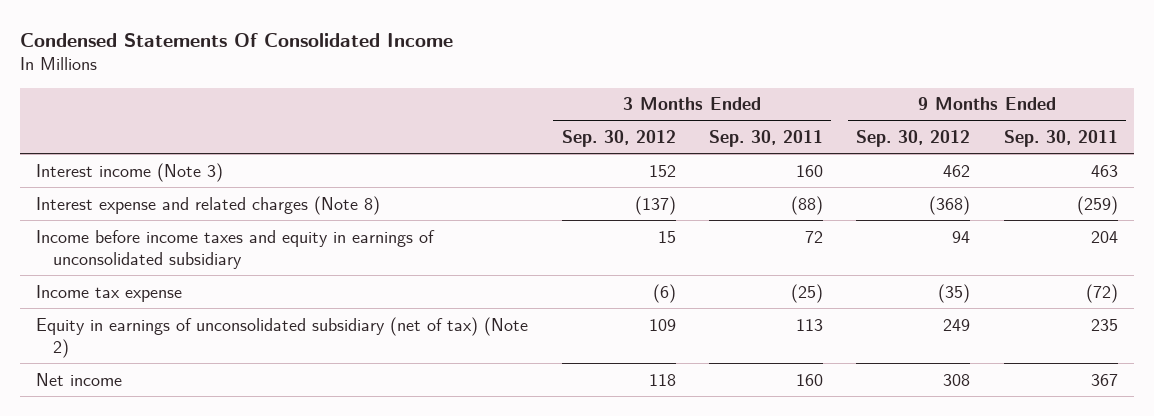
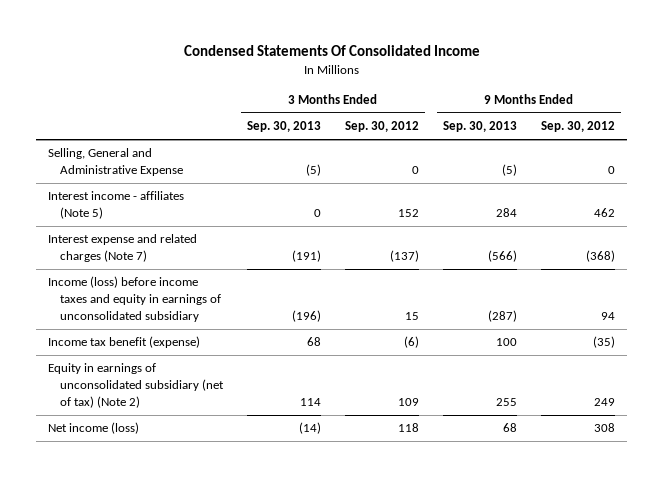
[708,130,823,148] Sep. 30, 2011 -> none
[1003,130,1118,148] Sep. 30, 2011 -> none
none -> [247,121,322,133] Sep. 30, 2013
none -> [442,121,517,133] Sep. 30, 2013
none -> [48,148,184,177] Selling, General and Administrative Expense
[36,162,224,182] Interest income (Note 3) -> [48,191,185,220] Interest income - affiliates (Note 5)
[36,195,381,215] Interest expense and related charges (Note 8) -> [48,234,198,263] Interest expense and related charges (Note 7)
[36,229,436,270] Income before income taxes and equity in earnings of unconsolidated subsidiary -> [48,276,222,322] Income (loss) before income taxes and equity in earnings of unconsolidated subsidiary
[36,284,183,302] Income tax expense -> [48,336,201,349] Income tax benefit (expense)
[36,372,123,386] Net income -> [48,422,140,435] Net income (loss)

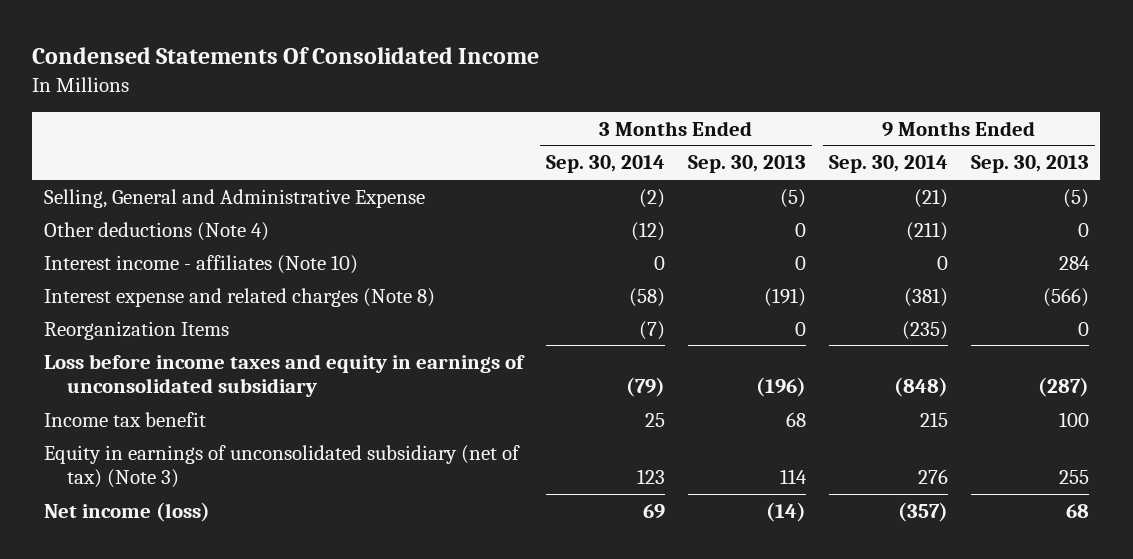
[344,121,419,133] Sep. 30, 2012 -> none
[540,121,615,133] Sep. 30, 2012 -> none
none -> [545,155,665,174] Sep. 30, 2014
none -> [828,155,948,174] Sep. 30, 2014
none -> [43,221,269,241] Other deductions (Note 4)
[48,191,185,220] Interest income - affiliates (Note 5) -> [43,254,358,274] Interest income - affiliates (Note 10)
[48,234,198,263] Interest expense and related charges (Note 7) -> [43,287,435,307] Interest expense and related charges (Note 8)
none -> [43,320,229,340] Reorganization Items
[48,276,222,322] Income (loss) before income taxes and equity in earnings of unconsolidated subsidiary -> [43,353,525,398] Loss before income taxes and equity in earnings of unconsolidated subsidiary
[48,336,201,349] Income tax benefit (expense) -> [43,411,206,427] Income tax benefit
[48,363,225,408] Equity in earnings of unconsolidated subsidiary (net of tax) (Note 2) -> [43,444,520,489] Equity in earnings of unconsolidated subsidiary (net of tax) (Note 3)

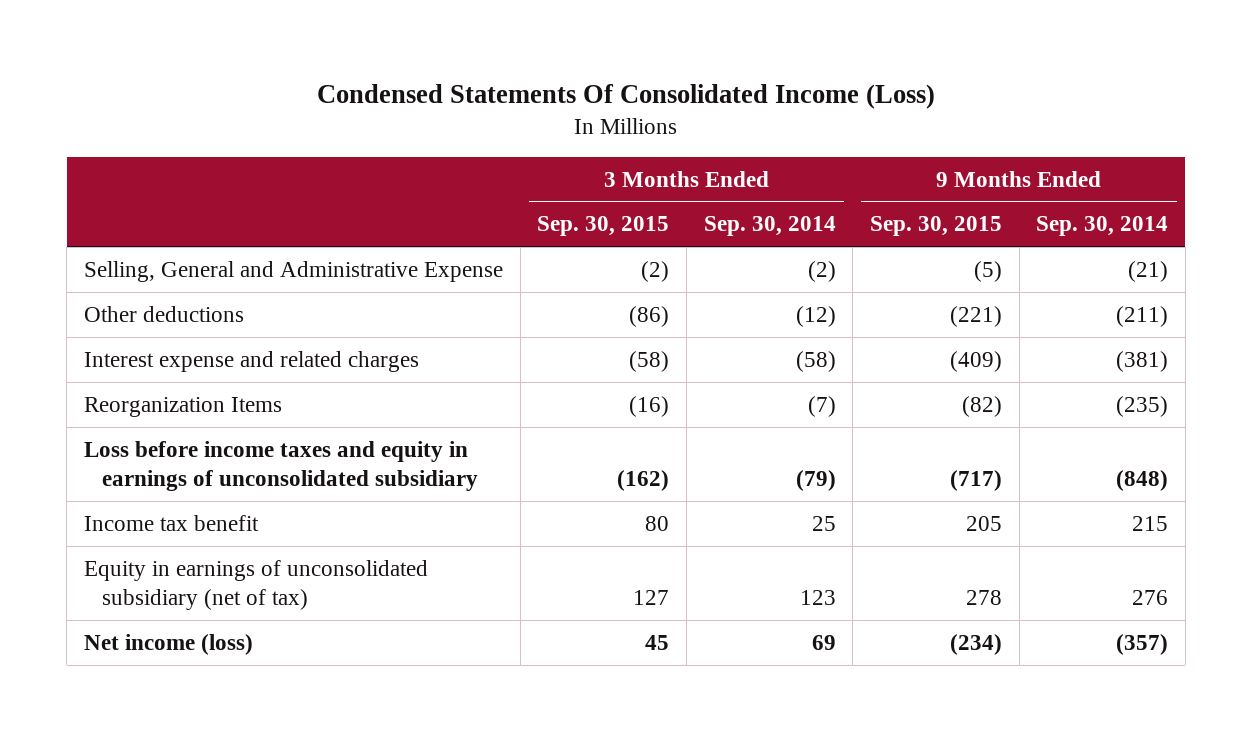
[32,47,540,65] Condensed Statements Of Consolidated Income -> [317,83,936,109] Condensed Statements Of Consolidated Income (Loss)
[687,155,806,174] Sep. 30, 2013 -> none
[970,155,1089,174] Sep. 30, 2013 -> none
none -> [537,216,670,237] Sep. 30, 2015
none -> [870,216,1003,237] Sep. 30, 2015
[43,254,358,274] Interest income - affiliates (Note 10) -> none
[43,221,269,241] Other deductions (Note 4) -> [84,305,245,322] Other deductions
[43,287,435,307] Interest expense and related charges (Note 8) -> [84,350,420,372] Interest expense and related charges
[43,444,520,489] Equity in earnings of unconsolidated subsidiary (net of tax) (Note 3) -> [84,559,429,610] Equity in earnings of unconsolidated subsidiary (net of tax)

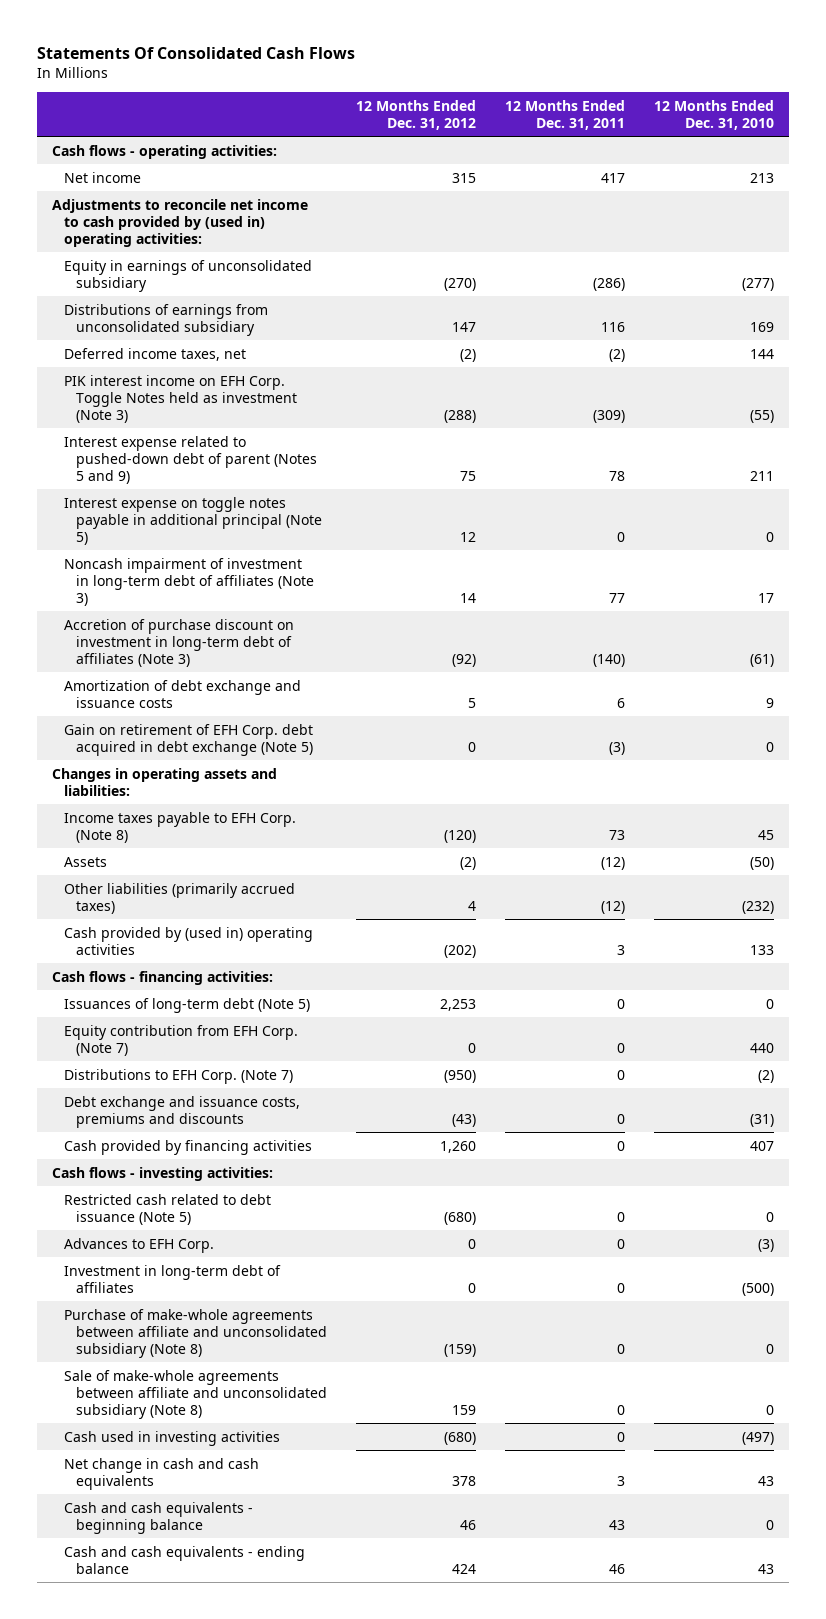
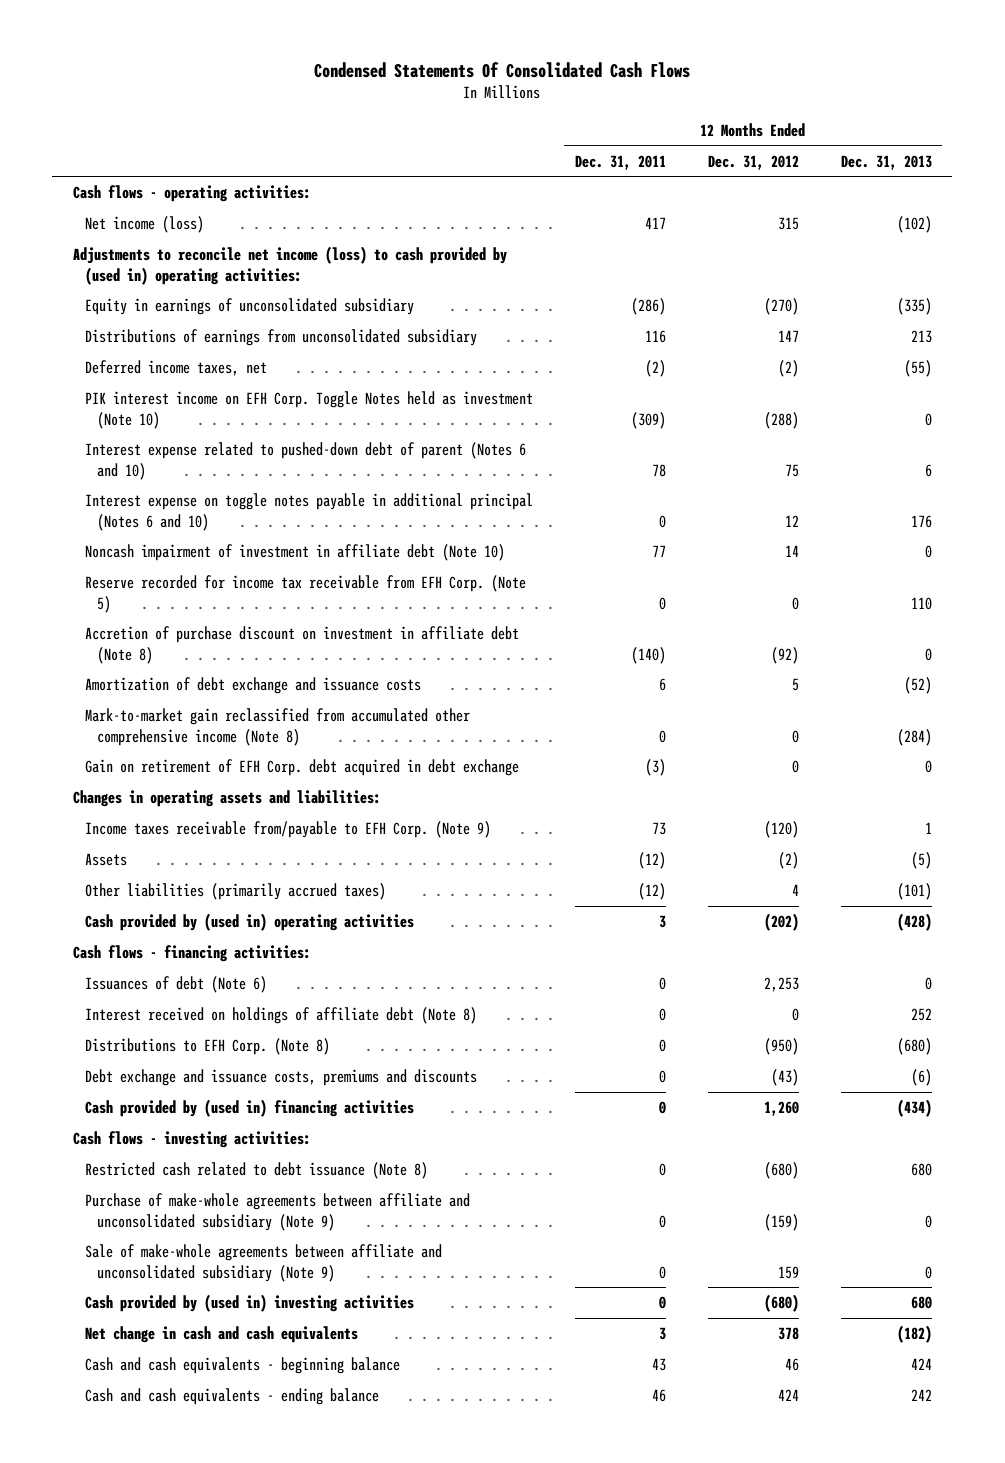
[37,47,356,60] Statements Of Consolidated Cash Flows -> [314,61,691,78] Condensed Statements Of Consolidated Cash Flows
[654,99,775,130] 12 Months Ended Dec. 31, 2010 -> none
none -> [840,154,932,170] Dec. 31, 2013
[63,171,141,183] Net income -> [85,216,205,234] Net income (loss)
[51,198,308,247] Adjustments to reconcile net income to cash provided by (used in) operating activities: -> [72,246,507,285] Adjustments to reconcile net income (loss) to cash provided by (used in) operating activities:
[63,374,297,423] PIK interest income on EFH Corp. Toggle Notes held as investment (Note 3) -> [85,391,534,429] PIK interest income on EFH Corp. Toggle Notes held as investment (Note 10)
[63,435,317,484] Interest expense related to pushed-down debt of parent (Notes 5 and 9) -> [85,442,527,480] Interest expense related to pushed-down debt of parent (Notes 6 and 10)
[63,496,322,545] Interest expense on toggle notes payable in additional principal (Note 5) -> [85,493,534,531] Interest expense on toggle notes payable in additional principal (Notes 6 and 10)
[63,557,314,606] Noncash impairment of investment in long-term debt of affiliates (Note 3) -> [85,544,506,562] Noncash impairment of investment in affiliate debt (Note 10)
none -> [85,575,527,613] Reserve recorded for income tax receivable from EFH Corp. (Note 5)
[63,618,294,667] Accretion of purchase discount on investment in long-term debt of affiliates (Note 3) -> [85,626,520,664] Accretion of purchase discount on investment in affiliate debt (Note 8)
none -> [85,708,471,746] Mark-to-market gain reclassified from accumulated other comprehensive income (Note 8)
[63,723,313,756] Gain on retirement of EFH Corp. debt acquired in debt exchange (Note 5) -> [85,759,520,777] Gain on retirement of EFH Corp. debt acquired in debt exchange
[63,811,296,843] Income taxes payable to EFH Corp. (Note 8) -> [85,821,492,839] Income taxes receivable from/payable to EFH Corp. (Note 9)
[63,1024,298,1056] Equity contribution from EFH Corp. (Note 7) -> none
[63,997,310,1013] Issuances of long-term debt (Note 5) -> [85,976,268,994] Issuances of debt (Note 6)
none -> [85,1007,478,1025] Interest received on holdings of affiliate debt (Note 8)
[63,1068,293,1084] Distributions to EFH Corp. (Note 7) -> [85,1038,331,1056] Distributions to EFH Corp. (Note 8)
[63,1139,312,1155] Cash provided by financing activities -> [85,1099,415,1118] Cash provided by (used in) financing activities
[63,1237,214,1253] Advances to EFH Corp. -> none
[63,1264,281,1293] Investment in long-term debt of affiliates -> none
[63,1193,271,1225] Restricted cash related to debt issuance (Note 5) -> [85,1162,429,1180] Restricted cash related to debt issuance (Note 8)
[63,1308,327,1358] Purchase of make-whole agreements between affiliate and unconsolidated subsidiary (Note 8) -> [85,1193,471,1231] Purchase of make-whole agreements between affiliate and unconsolidated subsidiary (Note 9)
[63,1369,327,1419] Sale of make-whole agreements between affiliate and unconsolidated subsidiary (Note 8) -> [85,1244,443,1282] Sale of make-whole agreements between affiliate and unconsolidated subsidiary (Note 9)
[63,1430,280,1446] Cash used in investing activities -> [85,1294,415,1313] Cash provided by (used in) investing activities

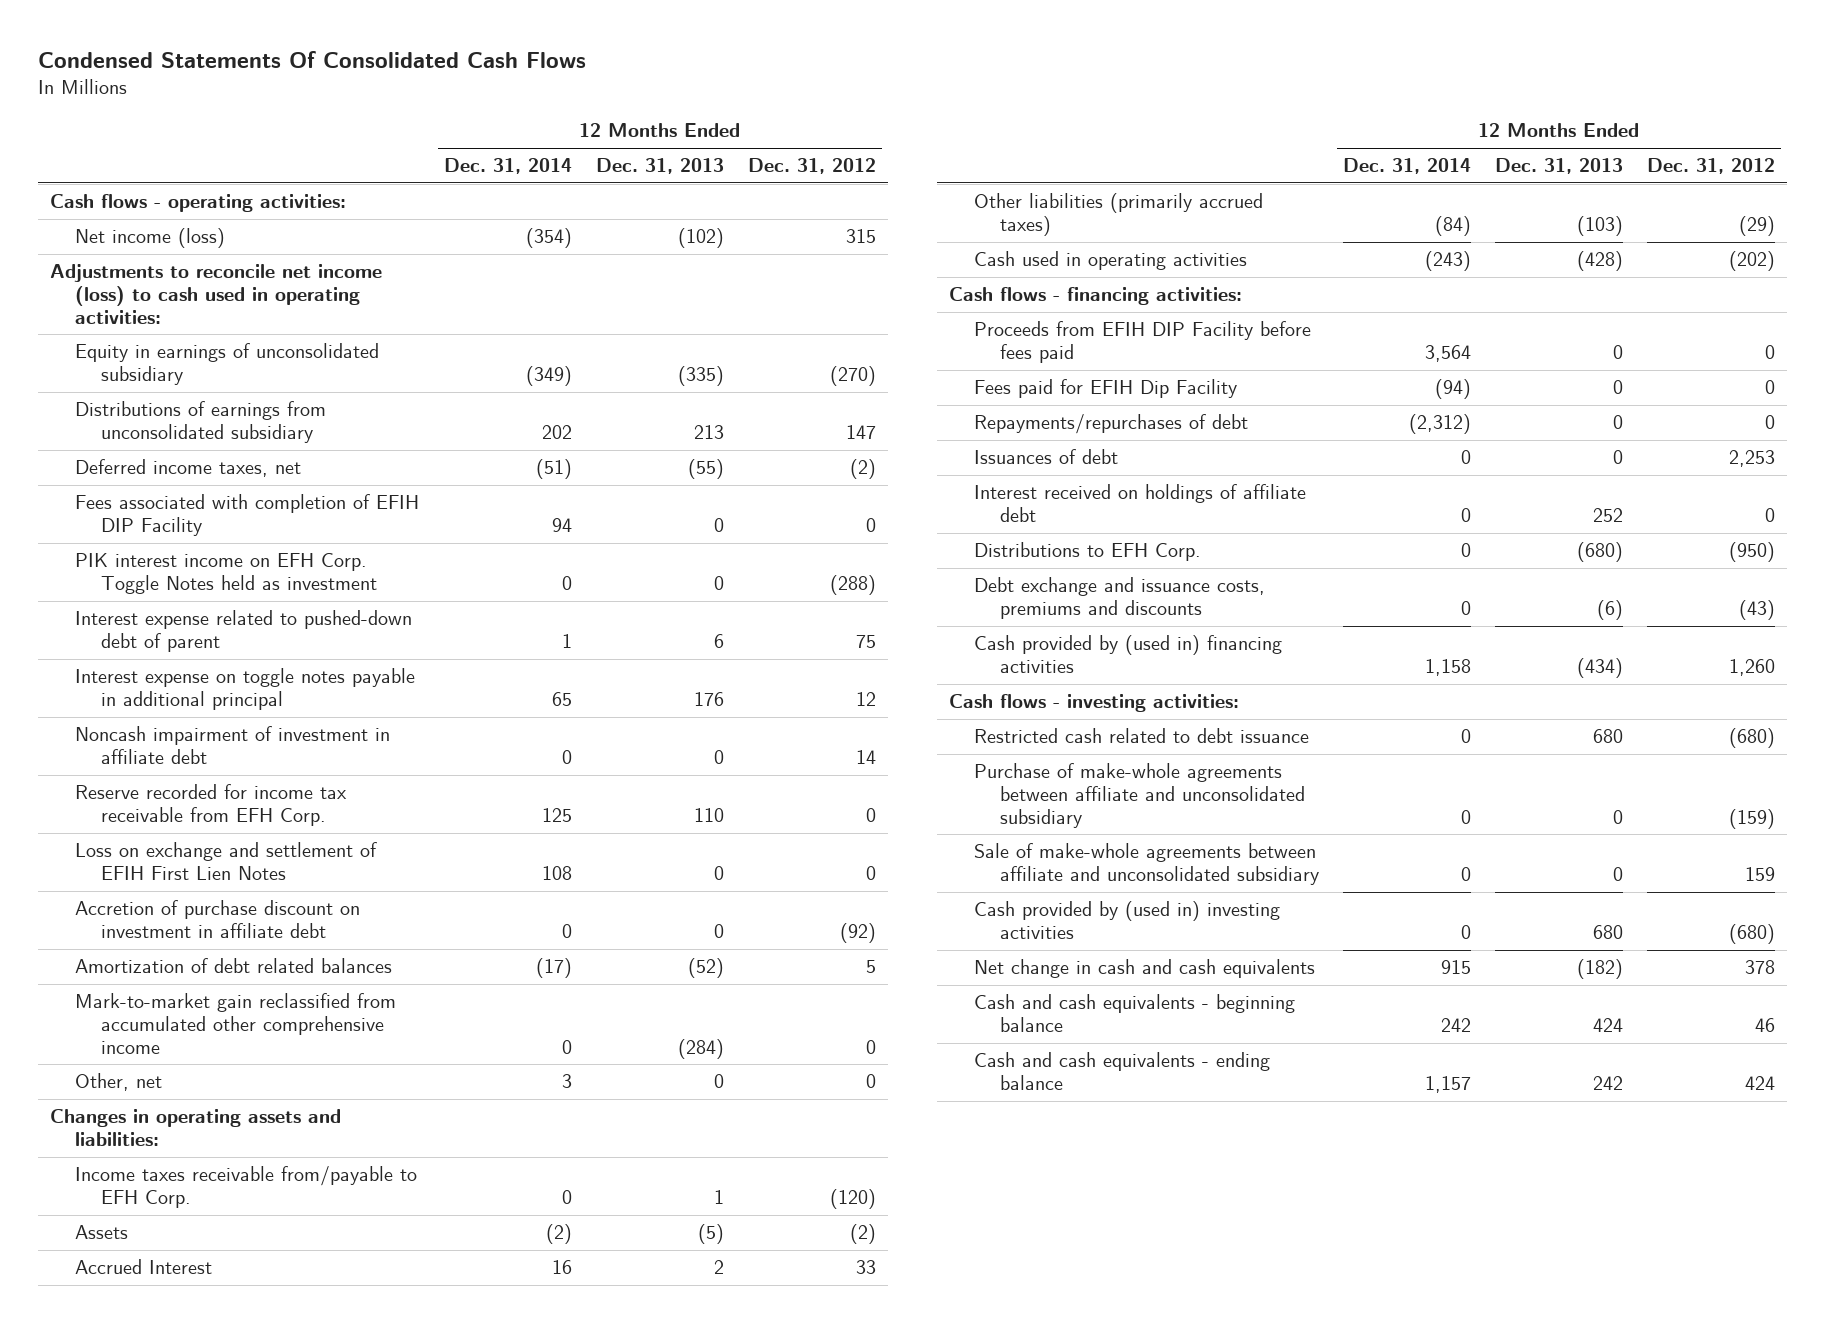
[574,154,666,170] Dec. 31, 2011 -> none
none -> [443,158,572,175] Dec. 31, 2014
[72,246,507,285] Adjustments to reconcile net income (loss) to cash provided by (used in) operating activities: -> [49,264,382,324] Adjustments to reconcile net income (loss) to cash used in operating activities:
[85,759,520,777] Gain on retirement of EFH Corp. debt acquired in debt exchange -> none
none -> [75,494,420,536] Fees associated with completion of EFIH DIP Facility
[85,391,534,429] PIK interest income on EFH Corp. Toggle Notes held as investment (Note 10) -> [75,553,377,594] PIK interest income on EFH Corp. Toggle Notes held as investment
[85,442,527,480] Interest expense related to pushed-down debt of parent (Notes 6 and 10) -> [75,610,413,652] Interest expense related to pushed-down debt of parent
[85,493,534,531] Interest expense on toggle notes payable in additional principal (Notes 6 and 10) -> [75,668,416,710] Interest expense on toggle notes payable in additional principal
[85,544,506,562] Noncash impairment of investment in affiliate debt (Note 10) -> [75,726,391,764] Noncash impairment of investment in affiliate debt
[85,575,527,613] Reserve recorded for income tax receivable from EFH Corp. (Note 5) -> [75,784,348,826] Reserve recorded for income tax receivable from EFH Corp.
none -> [75,842,378,880] Loss on exchange and settlement of EFIH First Lien Notes
[85,626,520,664] Accretion of purchase discount on investment in affiliate debt (Note 8) -> [75,900,361,938] Accretion of purchase discount on investment in affiliate debt
[85,677,422,695] Amortization of debt exchange and issuance costs -> [75,958,393,974] Amortization of debt related balances
[85,708,471,746] Mark-to-market gain reclassified from accumulated other comprehensive income (Note 8) -> [75,993,397,1054] Mark-to-market gain reclassified from accumulated other comprehensive income
none -> [75,1073,163,1092] Other, net
[85,821,492,839] Income taxes receivable from/payable to EFH Corp. (Note 9) -> [75,1166,418,1208] Income taxes receivable from/payable to EFH Corp.
none -> [75,1259,213,1275] Accrued Interest
[791,884,799,897] 4 -> [1739,215,1776,236] (29)
[896,883,932,901] (101) -> [1577,215,1624,236] (103)
[85,913,415,932] Cash provided by (used in) operating activities -> [974,251,1248,271] Cash used in operating activities
none -> [974,321,1312,363] Proceeds from EFIH DIP Facility before fees paid
none -> [974,379,1238,399] Fees paid for EFIH Dip Facility
none -> [974,414,1249,435] Repayments/repurchases of debt
[85,976,268,994] Issuances of debt (Note 6) -> [974,449,1119,465] Issuances of debt
[85,1007,478,1025] Interest received on holdings of affiliate debt (Note 8) -> [974,484,1307,522] Interest received on holdings of affiliate debt
[85,1038,331,1056] Distributions to EFH Corp. (Note 8) -> [974,542,1202,562] Distributions to EFH Corp.
[85,1162,429,1180] Restricted cash related to debt issuance (Note 8) -> [974,728,1310,744] Restricted cash related to debt issuance
[85,1193,471,1231] Purchase of make-whole agreements between affiliate and unconsolidated subsidiary (Note 9) -> [974,763,1305,828] Purchase of make-whole agreements between affiliate and unconsolidated subsidiary
[85,1244,443,1282] Sale of make-whole agreements between affiliate and unconsolidated subsidiary (Note 9) -> [974,843,1319,885] Sale of make-whole agreements between affiliate and unconsolidated subsidiary

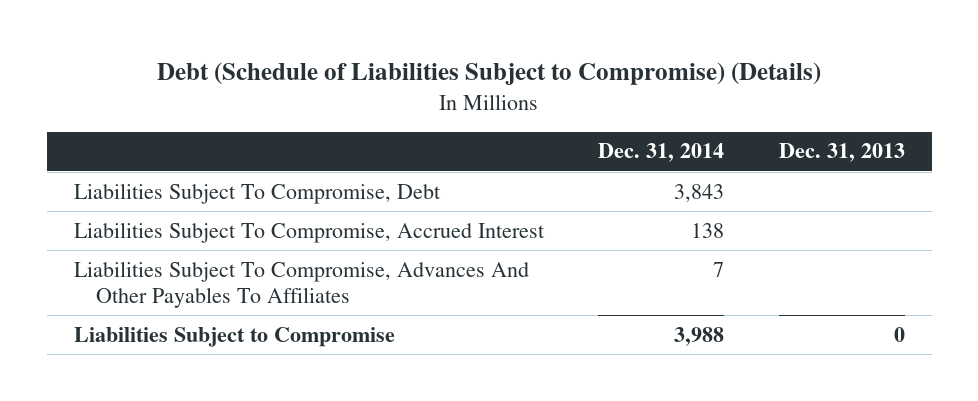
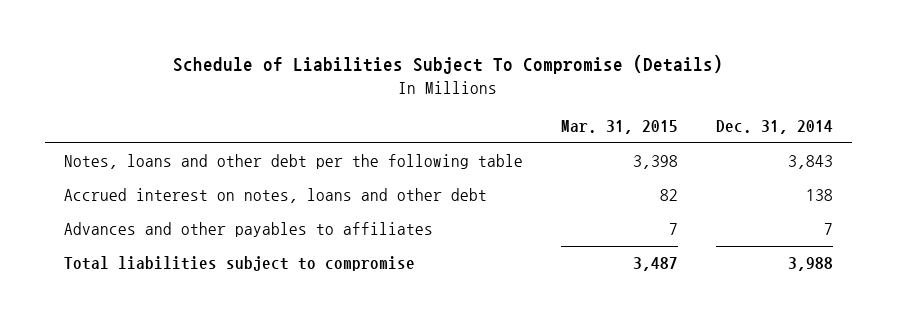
[157,62,822,86] Debt (Schedule of Liabilities Subject to Compromise) (Details) -> [173,55,724,75] Schedule of Liabilities Subject To Compromise (Details)
[778,143,905,163] Dec. 31, 2013 -> none
none -> [560,120,678,135] Mar. 31, 2015
[73,182,441,204] Liabilities Subject To Compromise, Debt -> [63,154,523,170] Notes, loans and other debt per the following table
[73,221,545,243] Liabilities Subject To Compromise, Accrued Interest -> [63,188,487,204] Accrued interest on notes, loans and other debt
[73,260,529,308] Liabilities Subject To Compromise, Advances And Other Payables To Affiliates -> [63,222,433,238] Advances and other payables to affiliates
[73,326,395,347] Liabilities Subject to Compromise -> [63,256,415,272] Total liabilities subject to compromise

